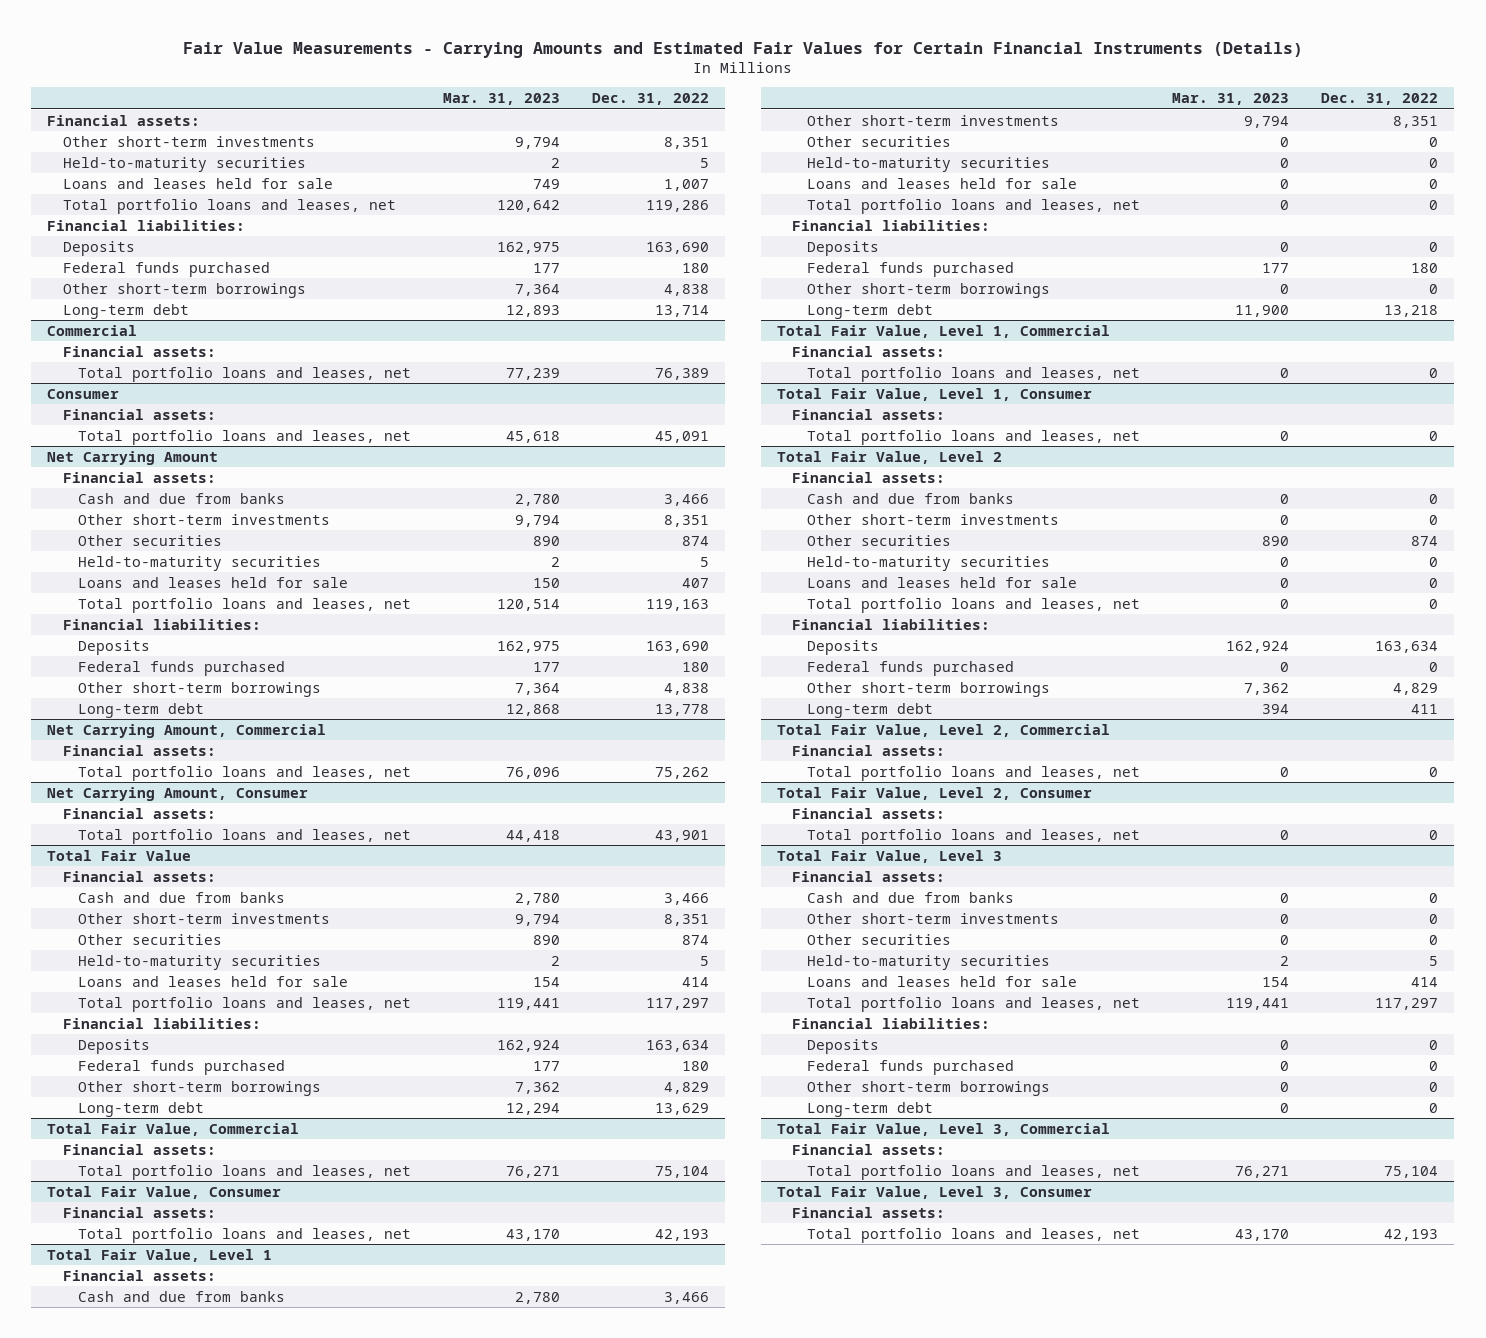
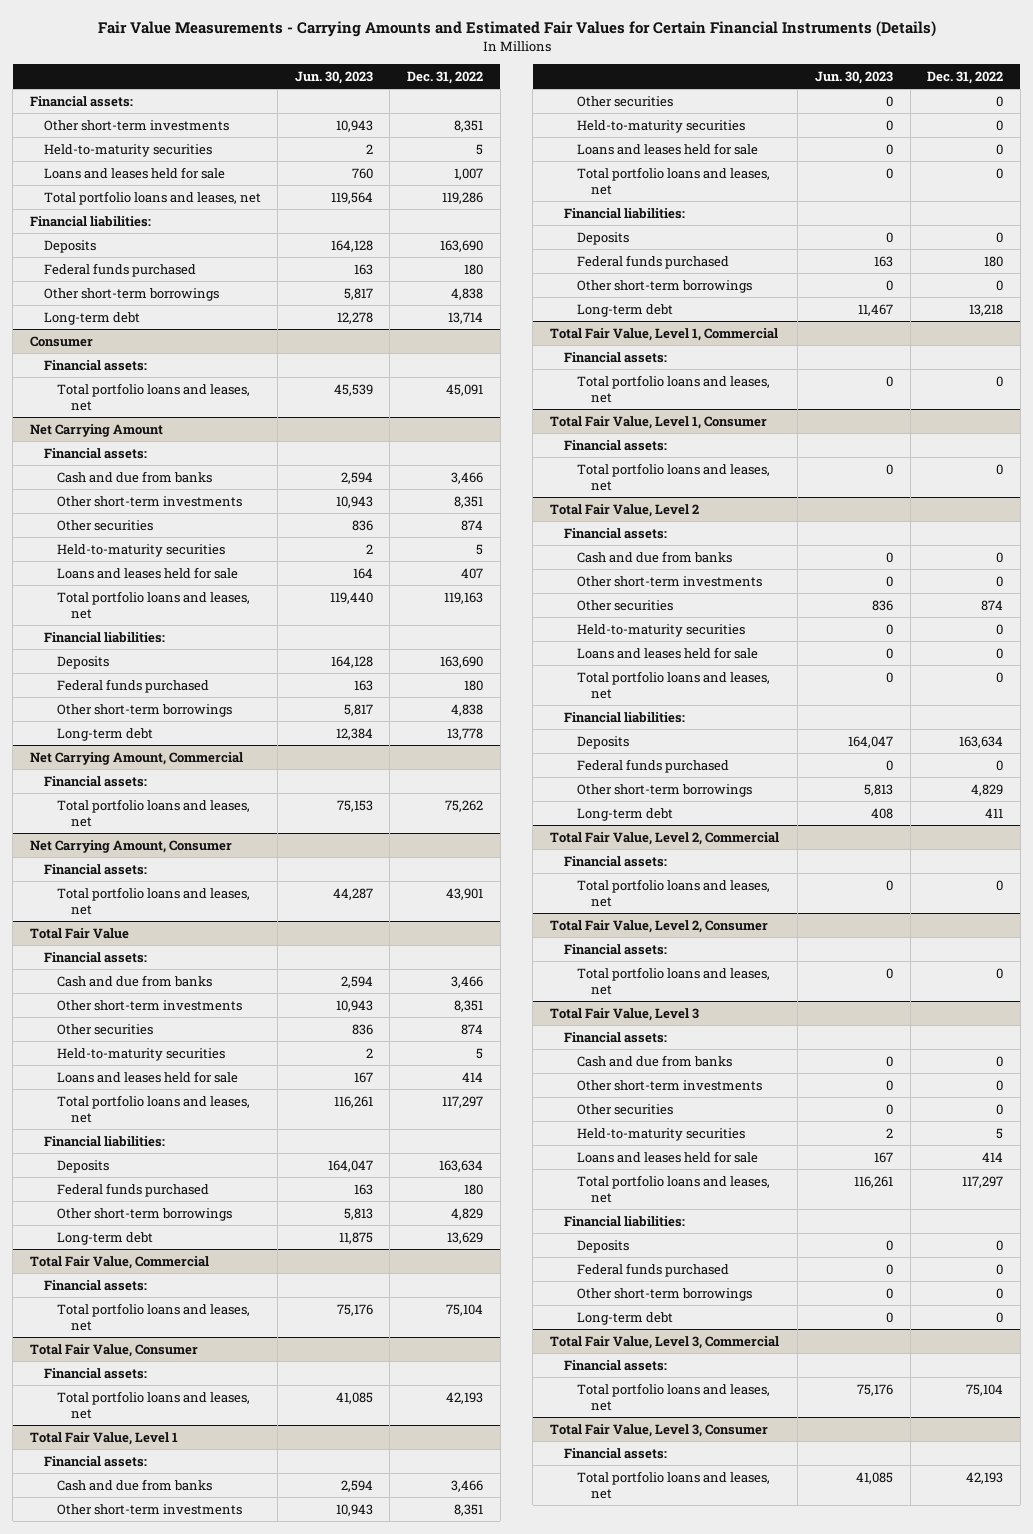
[443,93,561,106] Mar. 31, 2023 -> none
none -> [294,70,373,84] Jun. 30, 2023
[47,324,138,336] Commercial -> none
[62,345,216,357] Financial assets: -> none
[78,366,412,382] Total portfolio loans and leases, net -> none

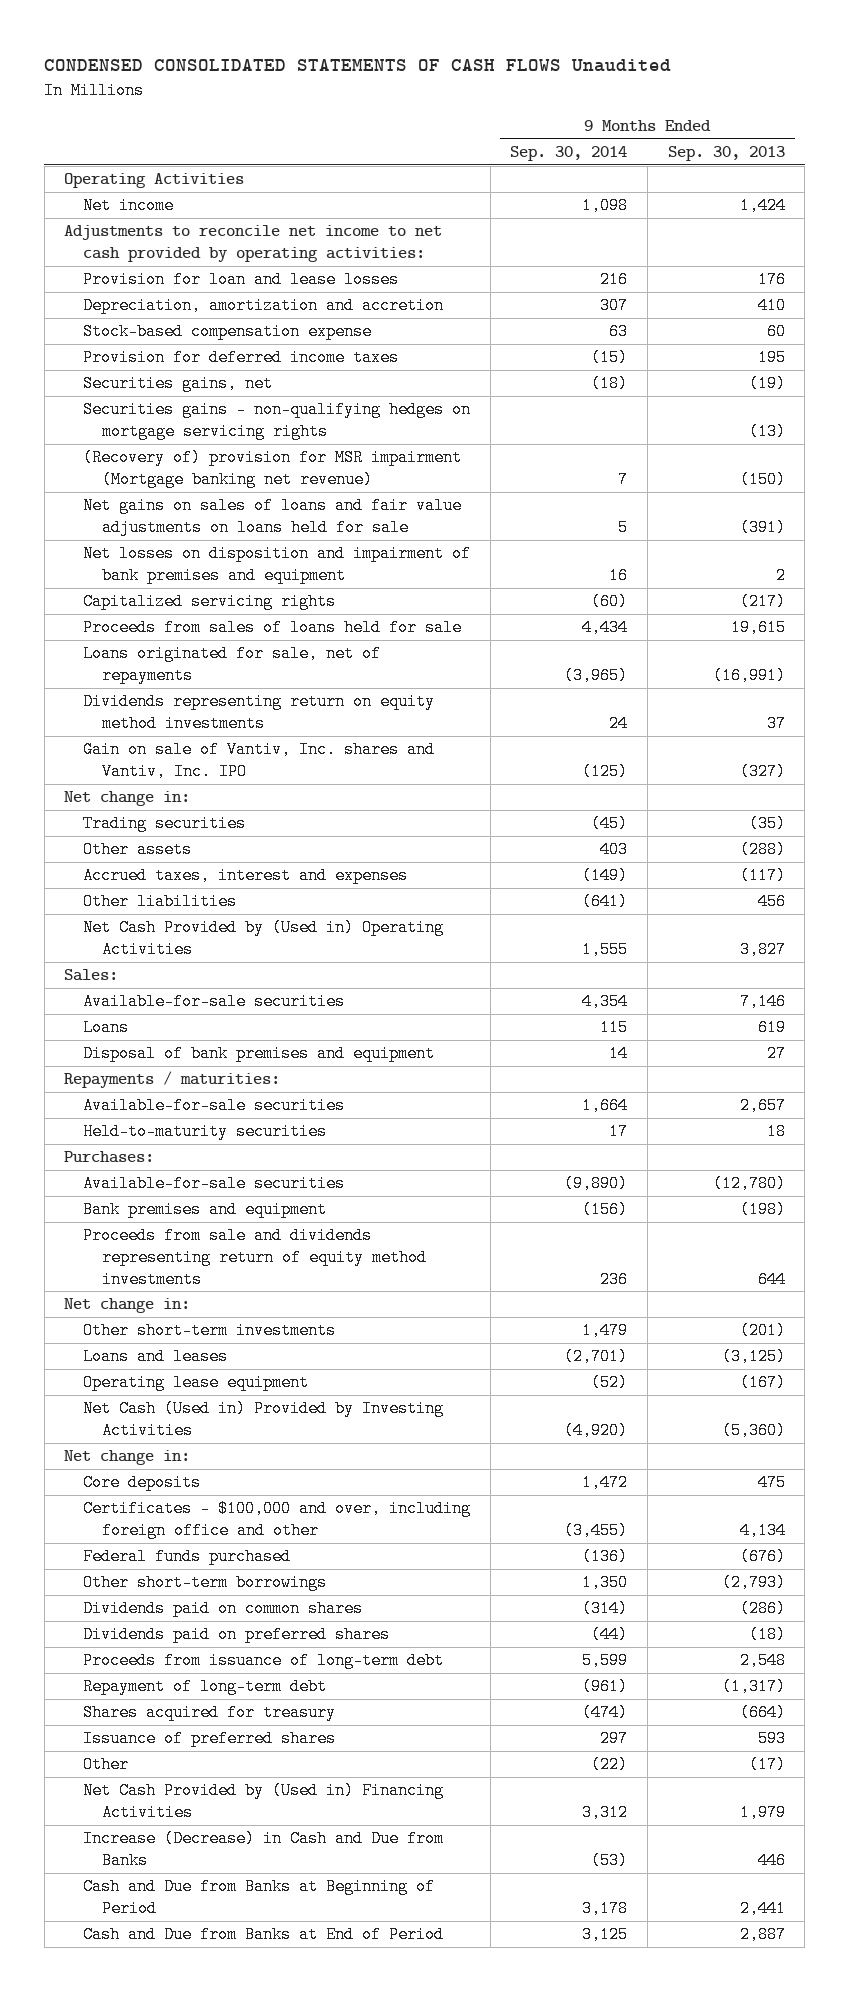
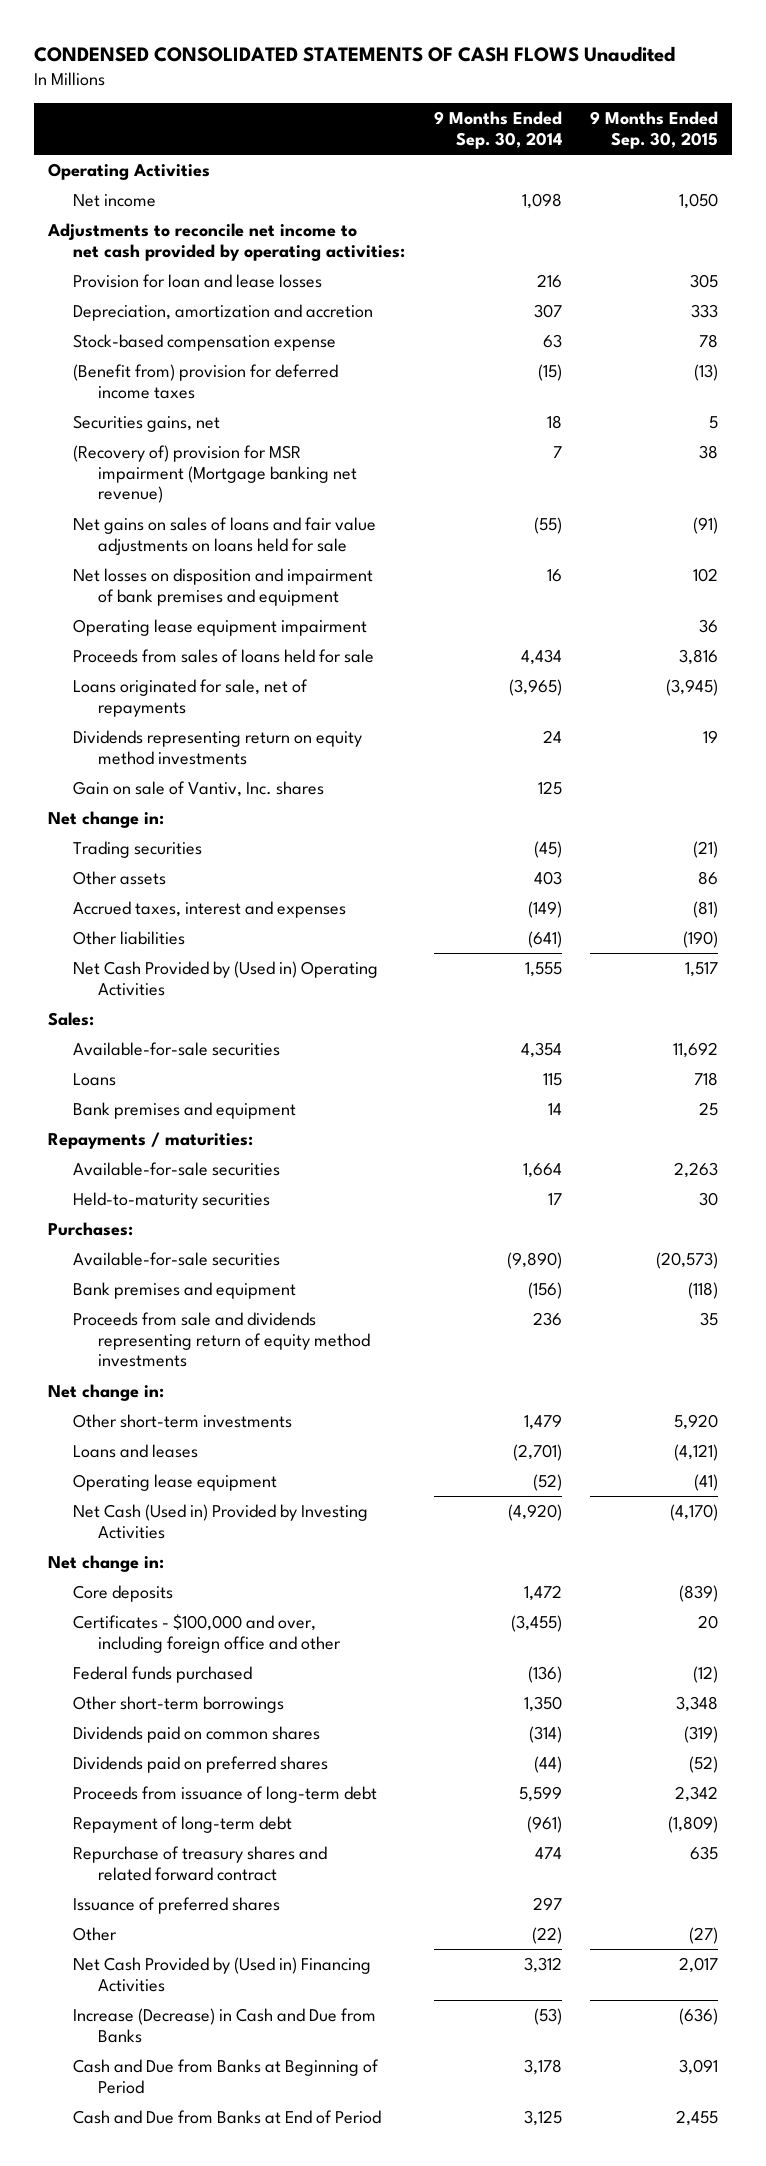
[667,146,785,162] Sep. 30, 2013 -> none
none -> [590,111,719,149] 9 Months Ended Sep. 30, 2015
[82,401,471,441] Securities gains - non-qualifying hedges on mortgage servicing rights -> none
[82,349,399,367] Provision for deferred income taxes -> [73,363,339,399] (Benefit from) provision for deferred income taxes
[591,375,629,393] (18) -> [546,414,562,429] 18
[618,519,629,537] 5 -> [533,516,562,534] (55)
[82,593,336,611] Capitalized servicing rights -> none
none -> [73,618,368,636] Operating lease equipment impairment
[82,741,435,781] Gain on sale of Vantiv, Inc. shares and Vantiv, Inc. IPO -> [73,780,325,797] Gain on sale of Vantiv, Inc. shares
[582,763,629,781] (125) -> [537,780,562,795] 125
[82,1045,435,1063] Disposal of bank premises and equipment -> [73,1101,297,1119] Bank premises and equipment
[82,1704,336,1722] Shares acquired for treasury -> none
none -> [73,1845,328,1881] Repurchase of treasury shares and related forward contract

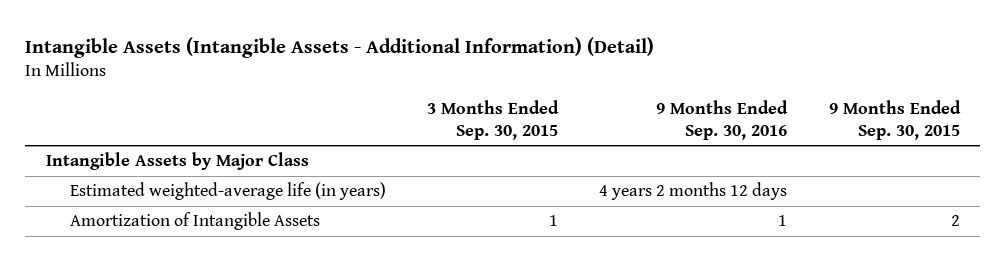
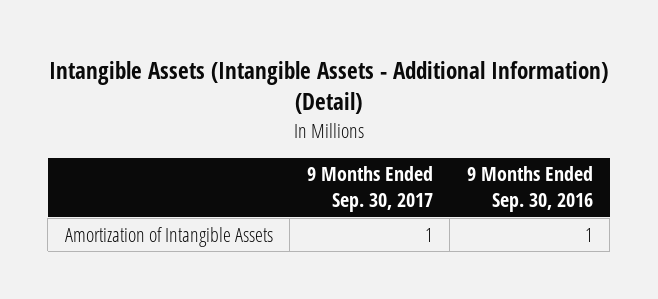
[427,100,560,140] 3 Months Ended Sep. 30, 2015 -> none
[828,100,961,140] 9 Months Ended Sep. 30, 2015 -> none
none -> [306,166,433,213] 9 Months Ended Sep. 30, 2017
[46,152,310,171] Intangible Assets by Major Class -> none
[69,182,386,201] Estimated weighted-average life (in years) -> none

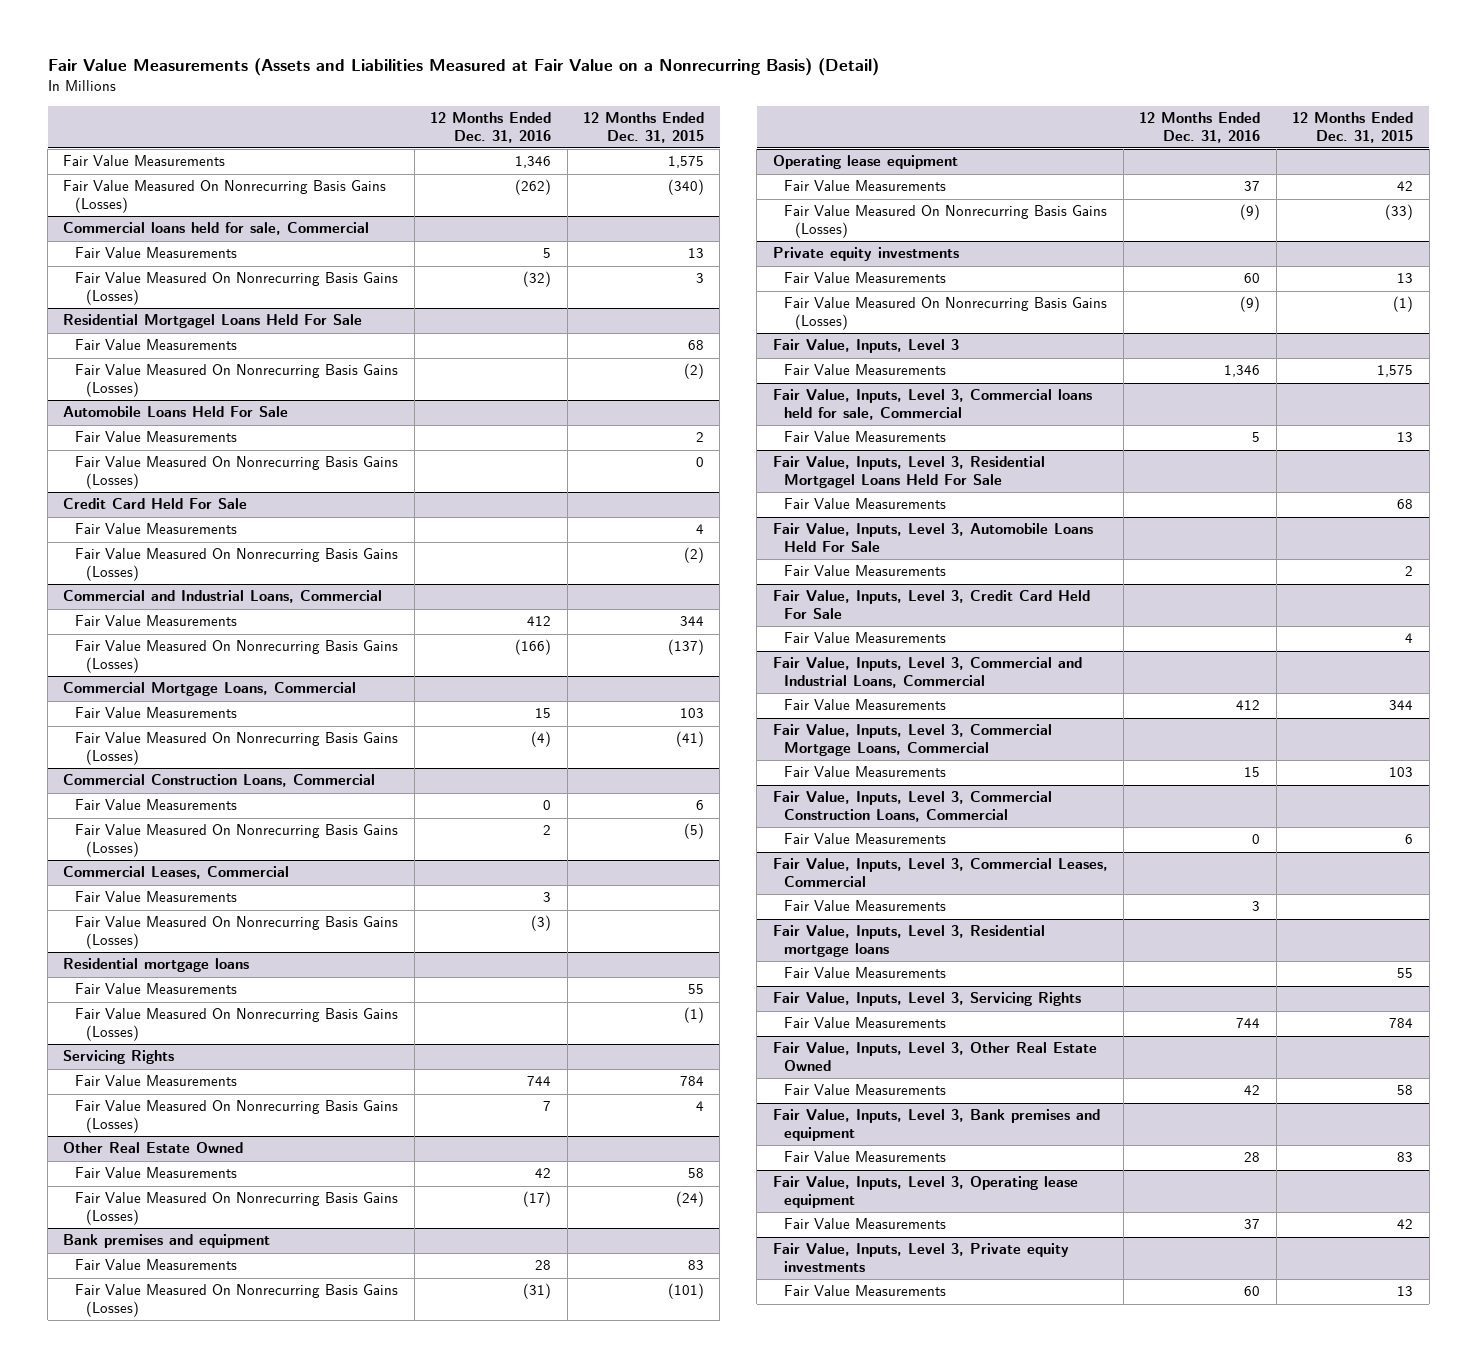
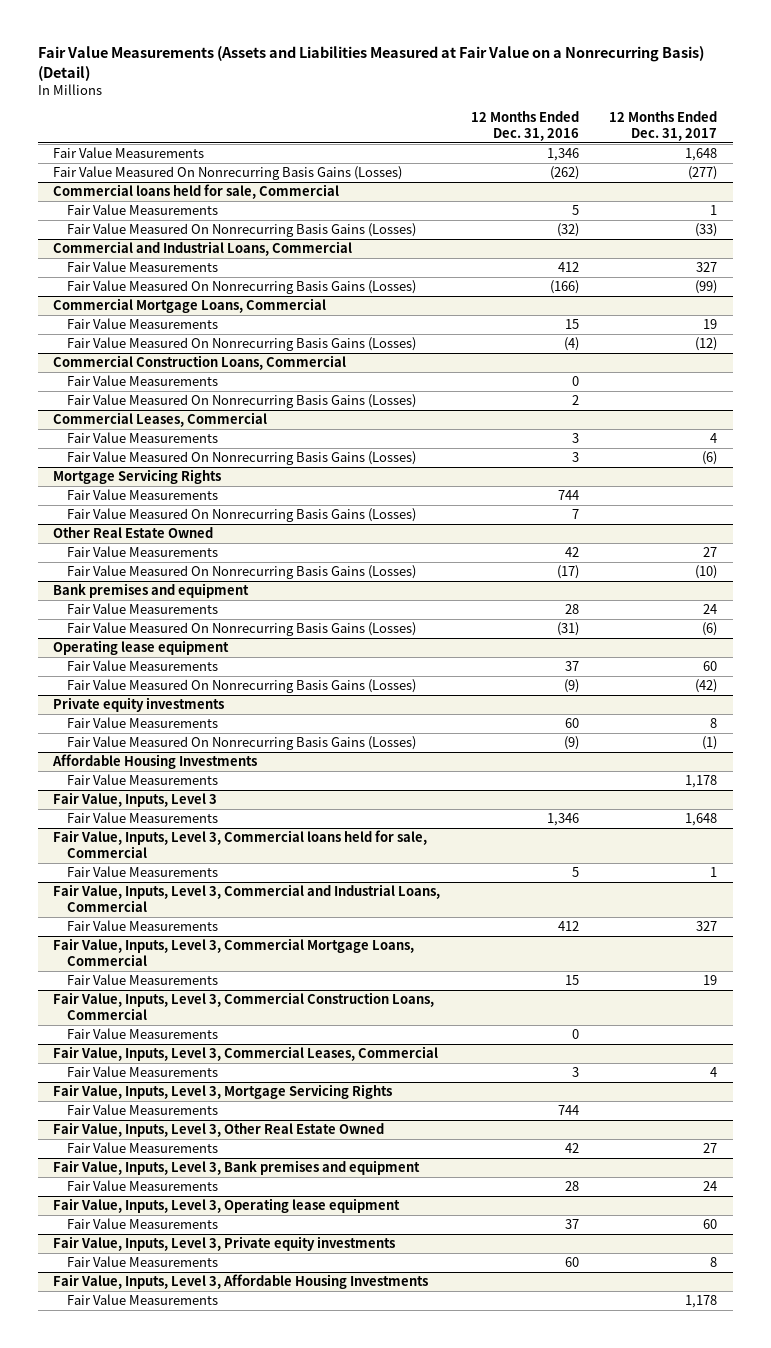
[582,112,704,143] 12 Months Ended Dec. 31, 2015 -> none
none -> [609,110,718,141] 12 Months Ended Dec. 31, 2017
[63,314,363,329] Residential Mortgagel Loans Held For Sale -> none
[74,339,237,352] Fair Value Measurements -> none
[74,364,398,397] Fair Value Measured On Nonrecurring Basis Gains (Losses) -> none
[63,406,289,418] Automobile Loans Held For Sale -> none
[74,431,237,444] Fair Value Measurements -> none
[74,456,398,489] Fair Value Measured On Nonrecurring Basis Gains (Losses) -> none
[63,498,248,510] Credit Card Held For Sale -> none
[74,523,237,536] Fair Value Measurements -> none
[74,548,398,581] Fair Value Measured On Nonrecurring Basis Gains (Losses) -> none
[63,958,250,973] Residential mortgage loans -> none
[74,983,237,996] Fair Value Measurements -> none
[74,1008,398,1041] Fair Value Measured On Nonrecurring Basis Gains (Losses) -> none
[531,915,552,932] (3) -> [571,452,579,463] 3
[63,1050,175,1065] Servicing Rights -> [53,469,222,485] Mortgage Servicing Rights
none -> [52,754,258,770] Affordable Housing Investments
none -> [67,774,219,786] Fair Value Measurements
[772,456,1045,488] Fair Value, Inputs, Level 3, Residential Mortgagel Loans Held For Sale -> none
[783,498,946,511] Fair Value Measurements -> none
[772,523,1093,552] Fair Value, Inputs, Level 3, Automobile Loans Held For Sale -> none
[783,565,946,578] Fair Value Measurements -> none
[772,590,1090,619] Fair Value, Inputs, Level 3, Credit Card Held For Sale -> none
[783,632,946,645] Fair Value Measurements -> none
[772,925,1045,957] Fair Value, Inputs, Level 3, Residential mortgage loans -> none
[783,967,946,980] Fair Value Measurements -> none
[772,992,1081,1007] Fair Value, Inputs, Level 3, Servicing Rights -> [53,1084,393,1100] Fair Value, Inputs, Level 3, Mortgage Servicing Rights
none -> [53,1274,429,1290] Fair Value, Inputs, Level 3, Affordable Housing Investments
none -> [67,1294,219,1306] Fair Value Measurements

